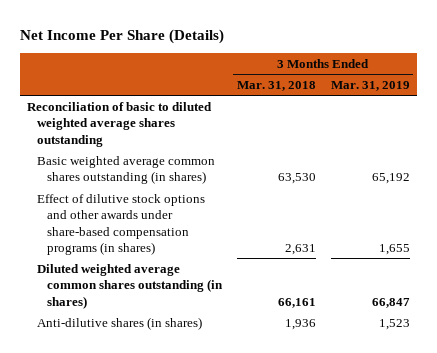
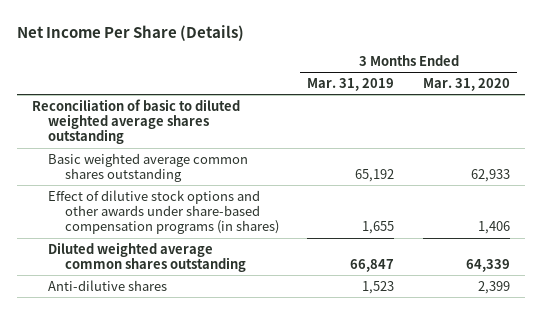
[236,81,316,92] Mar. 31, 2018 -> none
none -> [423,77,511,91] Mar. 31, 2020
[37,155,216,185] Basic weighted average common shares outstanding (in shares) -> [48,152,249,183] Basic weighted average common shares outstanding
[37,263,223,309] Diluted weighted average common shares outstanding (in shares) -> [48,241,246,273] Diluted weighted average common shares outstanding
[37,316,203,330] Anti-dilutive shares (in shares) -> [48,279,168,291] Anti-dilutive shares

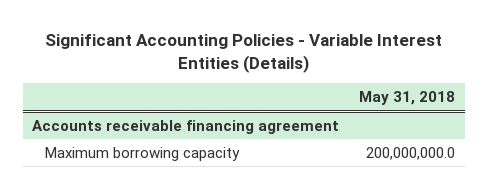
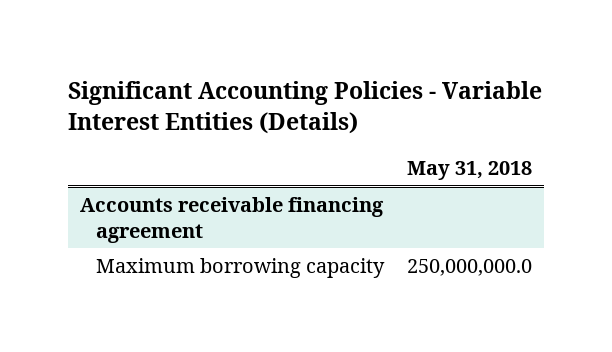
[365,146,455,160] 200,000,000.0 -> [407,259,533,277] 250,000,000.0

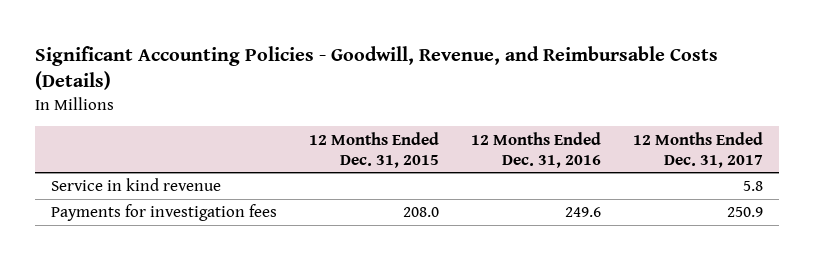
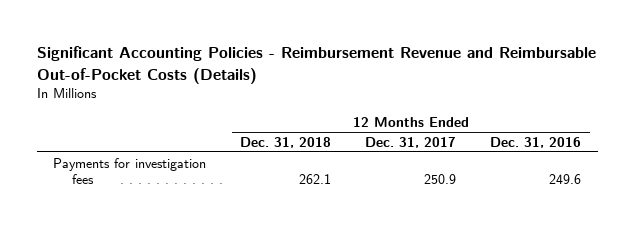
[34,45,718,90] Significant Accounting Policies - Goodwill, Revenue, and Reimbursable Costs (Details) -> [36,46,596,84] Significant Accounting Policies - Reimbursement Revenue and Reimbursable Out-of-Pocket Costs (Details)
[309,131,440,168] 12 Months Ended Dec. 31, 2015 -> none
none -> [240,136,332,148] Dec. 31, 2018
[50,178,221,192] Service in kind revenue -> none

